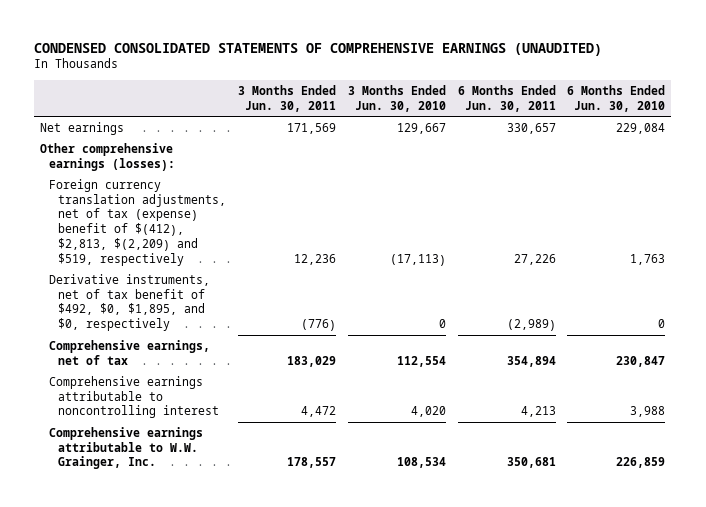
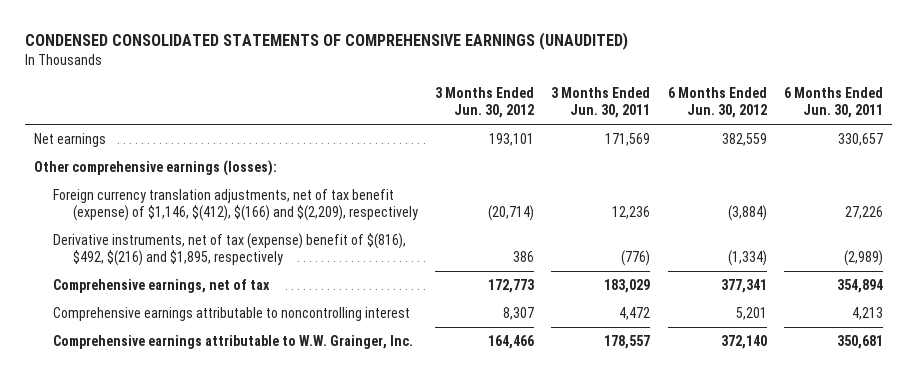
[347,84,446,112] 3 Months Ended Jun. 30, 2010 -> none
[567,84,666,112] 6 Months Ended Jun. 30, 2010 -> none
none -> [435,87,535,119] 3 Months Ended Jun. 30, 2012
none -> [667,87,767,119] 6 Months Ended Jun. 30, 2012
[48,178,226,267] Foreign currency translation adjustments, net of tax (expense) benefit of $(412), $2,813, $(2,209) and $519, respectively -> [53,189,418,222] Foreign currency translation adjustments, net of tax benefit (expense) of $1,146, $(412), $(166) and $(2,209), respectively
[48,273,210,332] Derivative instruments, net of tax benefit of $492, $0, $1,895, and $0, respectively -> [53,233,407,267] Derivative instruments, net of tax (expense) benefit of $(816), $492, $(216) and $1,895, respectively

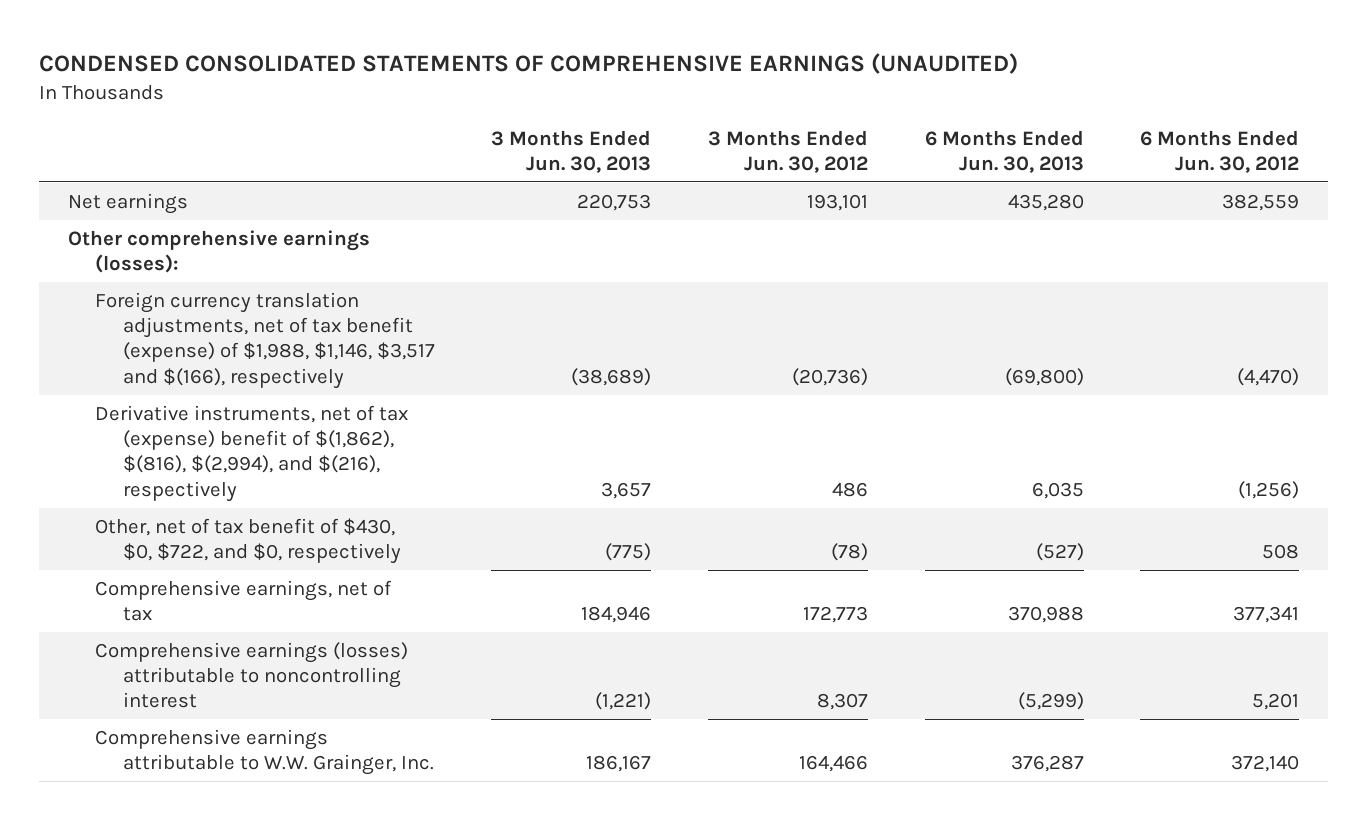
[551,87,651,119] 3 Months Ended Jun. 30, 2011 -> none
[784,87,884,119] 6 Months Ended Jun. 30, 2011 -> none
none -> [491,129,652,173] 3 Months Ended Jun. 30, 2013
none -> [924,129,1084,173] 6 Months Ended Jun. 30, 2013
[53,189,418,222] Foreign currency translation adjustments, net of tax benefit (expense) of $1,146, $(412), $(166) and $(2,209), respectively -> [95,291,435,389] Foreign currency translation adjustments, net of tax benefit (expense) of $1,988, $1,146, $3,517 and $(166), respectively
[488,205,535,222] (20,714) -> [792,367,869,386] (20,736)
[727,205,767,222] (3,884) -> [1237,367,1300,386] (4,470)
[53,233,407,267] Derivative instruments, net of tax (expense) benefit of $(816), $492, $(216) and $1,895, respectively -> [95,404,409,502] Derivative instruments, net of tax (expense) benefit of $(1,862), $(816), $(2,994), and $(216), respectively
[513,251,535,263] 386 -> [832,481,869,497] 486
[727,250,767,267] (1,334) -> [1238,480,1300,499] (1,256)
none -> [95,517,401,565] Other, net of tax benefit of $430, $0, $722, and $0, respectively
[53,307,411,322] Comprehensive earnings attributable to noncontrolling interest -> [95,641,409,709] Comprehensive earnings (losses) attributable to noncontrolling interest

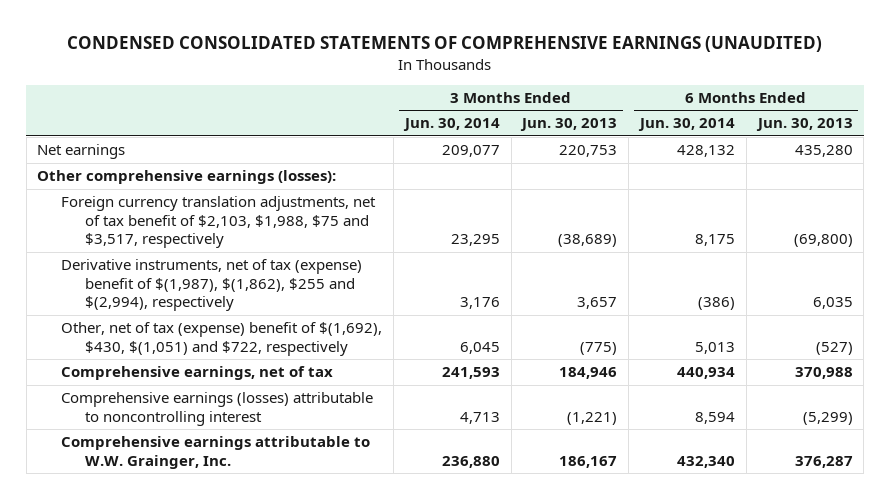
[708,129,869,173] 3 Months Ended Jun. 30, 2012 -> none
[1140,129,1300,173] 6 Months Ended Jun. 30, 2012 -> none
none -> [402,118,500,132] Jun. 30, 2014
none -> [637,118,735,132] Jun. 30, 2014
[95,291,435,389] Foreign currency translation adjustments, net of tax benefit (expense) of $1,988, $1,146, $3,517 and $(166), respectively -> [61,196,377,249] Foreign currency translation adjustments, net of tax benefit of $2,103, $1,988, $75 and $3,517, respectively
[95,404,409,502] Derivative instruments, net of tax (expense) benefit of $(1,862), $(816), $(2,994), and $(216), respectively -> [61,259,363,312] Derivative instruments, net of tax (expense) benefit of $(1,987), $(1,862), $255 and $(2,994), respectively
[95,517,401,565] Other, net of tax benefit of $430, $0, $722, and $0, respectively -> [61,322,383,356] Other, net of tax (expense) benefit of $(1,692), $430, $(1,051) and $722, respectively

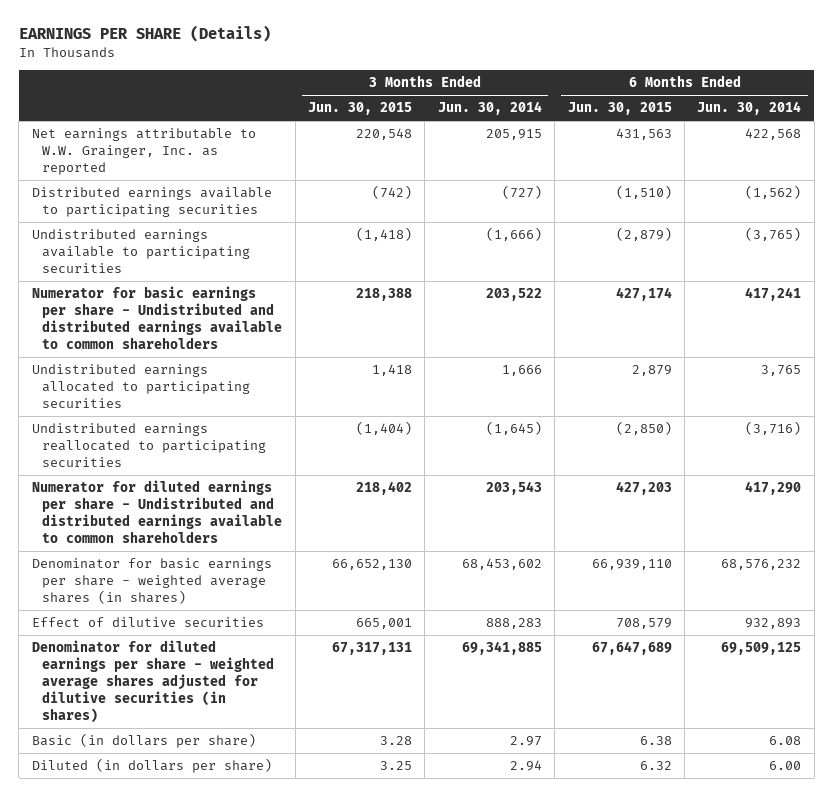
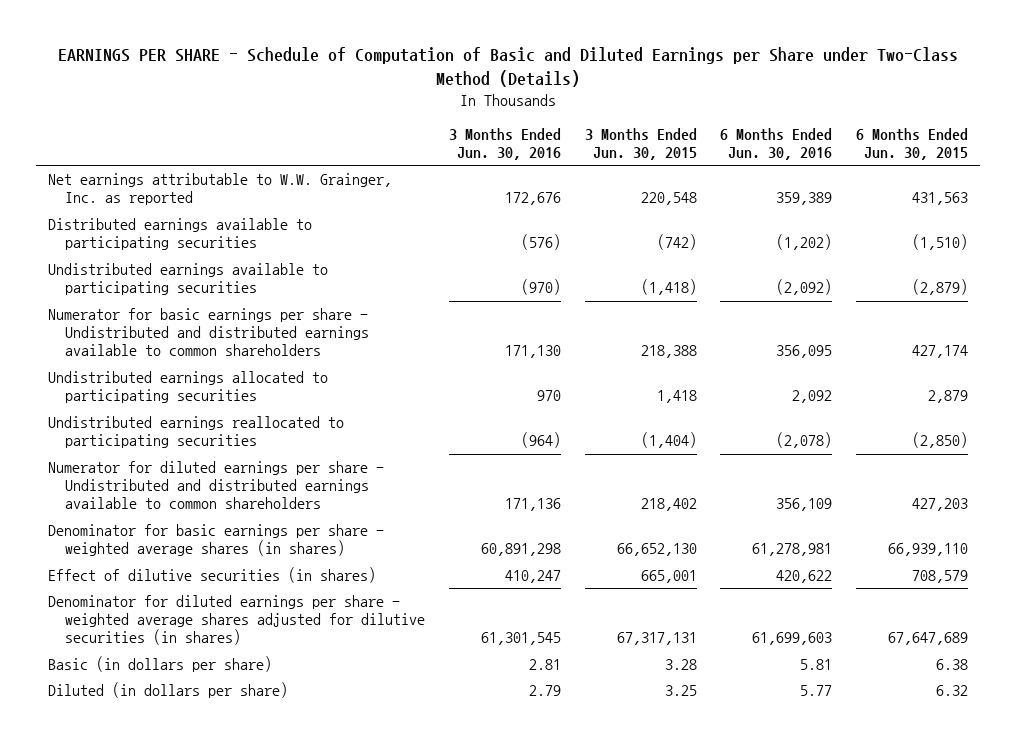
[18,25,271,43] EARNINGS PER SHARE (Details) -> [57,46,958,88] EARNINGS PER SHARE - Schedule of Computation of Basic and Diluted Earnings per Share under Two-Class Method (Details)
[437,101,542,116] Jun. 30, 2014 -> none
[697,101,802,116] Jun. 30, 2014 -> none
none -> [448,127,561,161] 3 Months Ended Jun. 30, 2016
none -> [720,127,833,161] 6 Months Ended Jun. 30, 2016
[31,617,264,628] Effect of dilutive securities -> [47,567,376,584] Effect of dilutive securities (in shares)

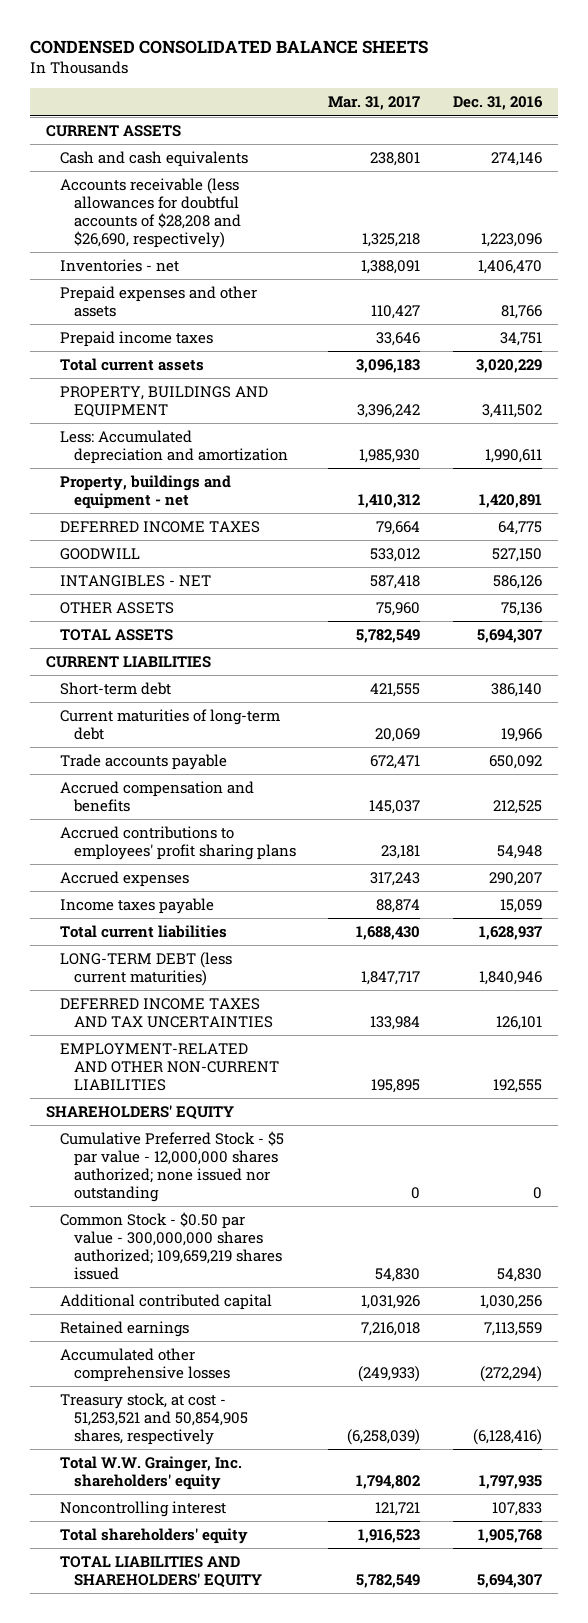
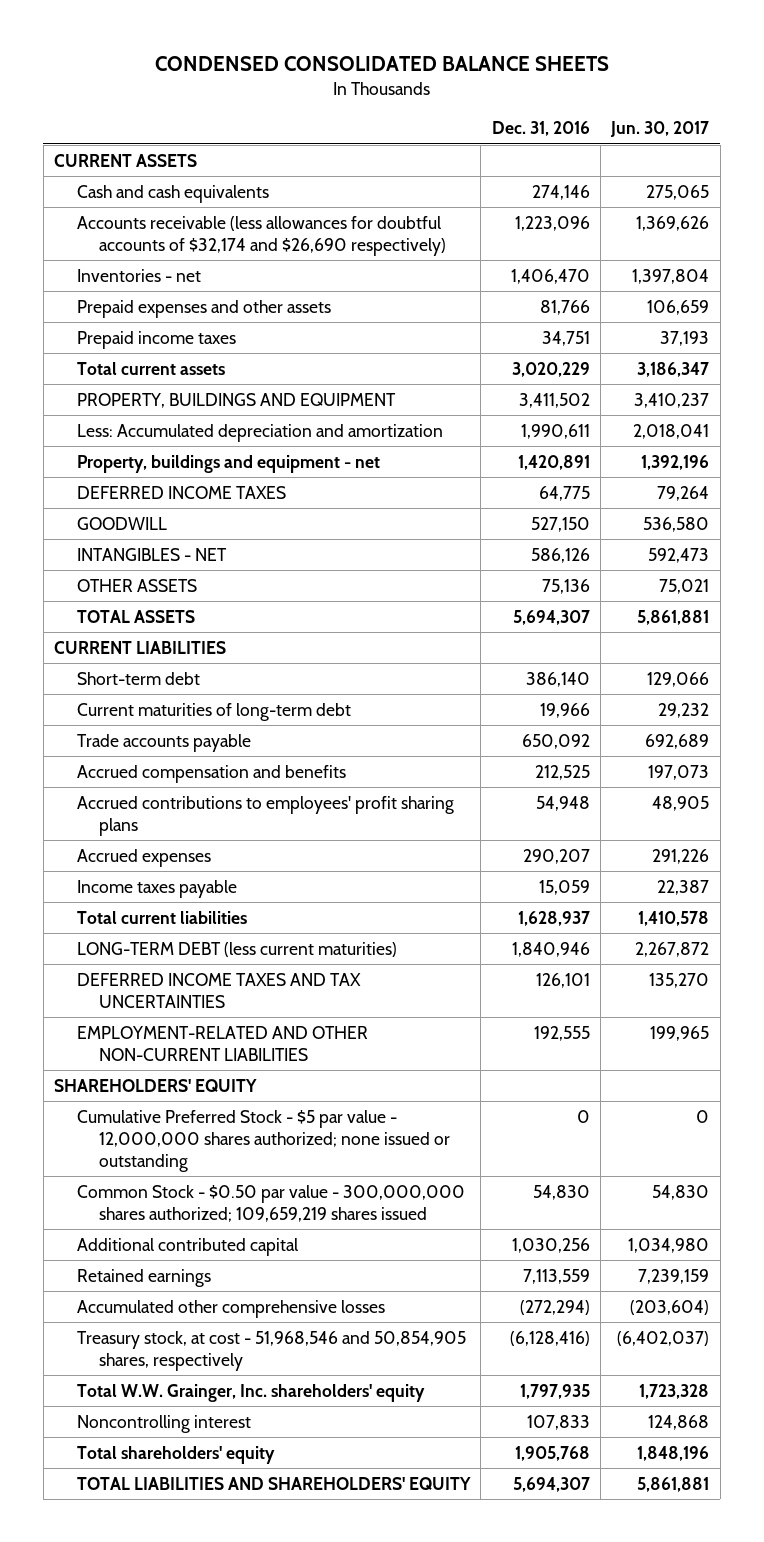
[328,96,421,111] Mar. 31, 2017 -> none
none -> [610,121,710,138] Jun. 30, 2017
[60,178,241,248] Accounts receivable (less allowances for doubtful accounts of $28,208 and $26,690, respectively) -> [76,215,447,256] Accounts receivable (less allowances for doubtful accounts of $32,174 and $26,690 respectively)
[60,1131,285,1202] Cumulative Preferred Stock - $5 par value - 12,000,000 shares authorized; none issued nor outstanding -> [76,1109,451,1172] Cumulative Preferred Stock - $5 par value - 12,000,000 shares authorized; none issued or outstanding
[60,1393,248,1446] Treasury stock, at cost - 51,253,521 and 50,854,905 shares, respectively -> [76,1330,466,1371] Treasury stock, at cost - 51,968,546 and 50,854,905 shares, respectively

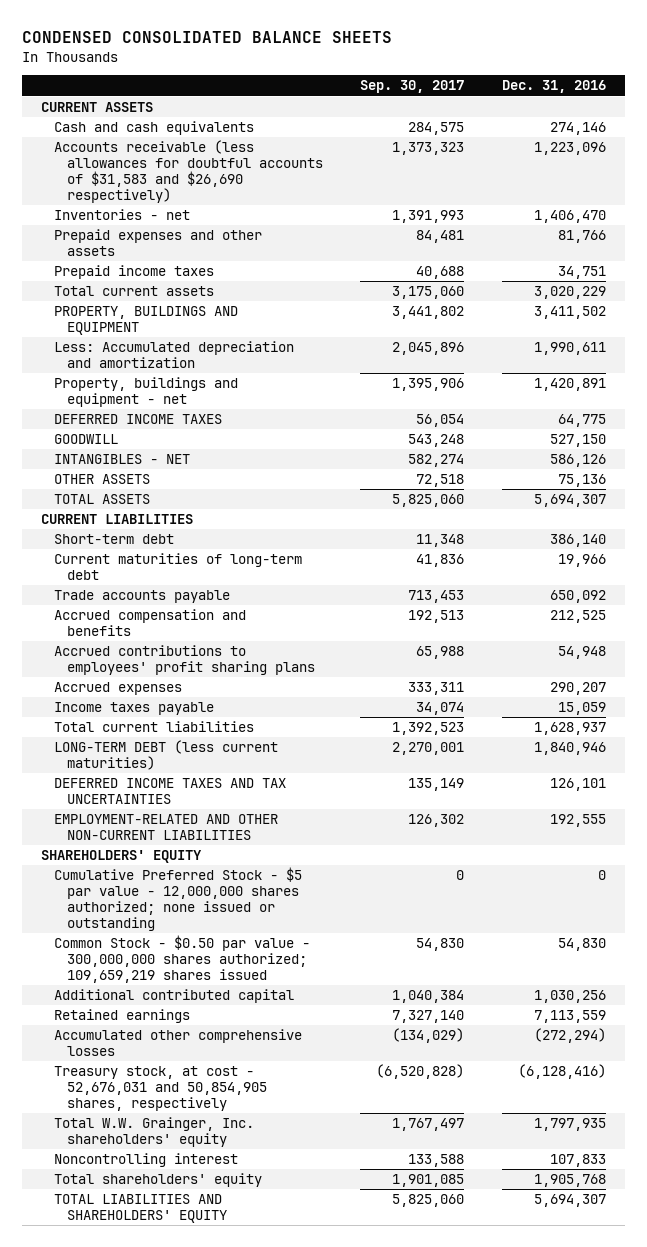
[610,121,710,138] Jun. 30, 2017 -> none
none -> [360,80,465,94] Sep. 30, 2017
[76,215,447,256] Accounts receivable (less allowances for doubtful accounts of $32,174 and $26,690 respectively) -> [53,140,323,203] Accounts receivable (less allowances for doubtful accounts of $31,583 and $26,690 respectively)
[76,1330,466,1371] Treasury stock, at cost - 51,968,546 and 50,854,905 shares, respectively -> [53,1066,267,1111] Treasury stock, at cost - 52,676,031 and 50,854,905 shares, respectively

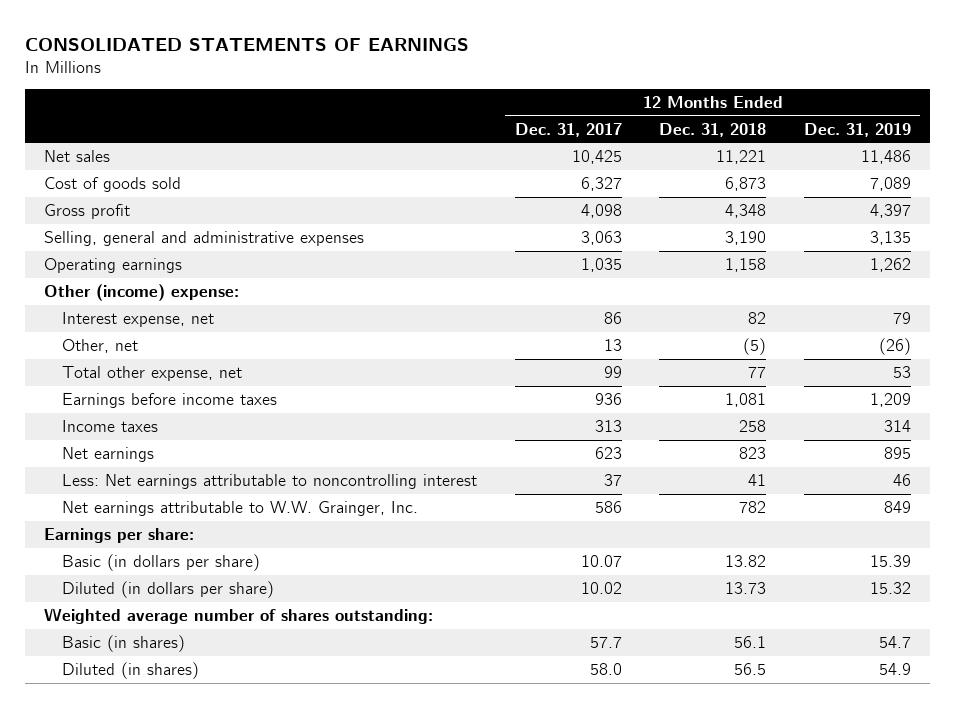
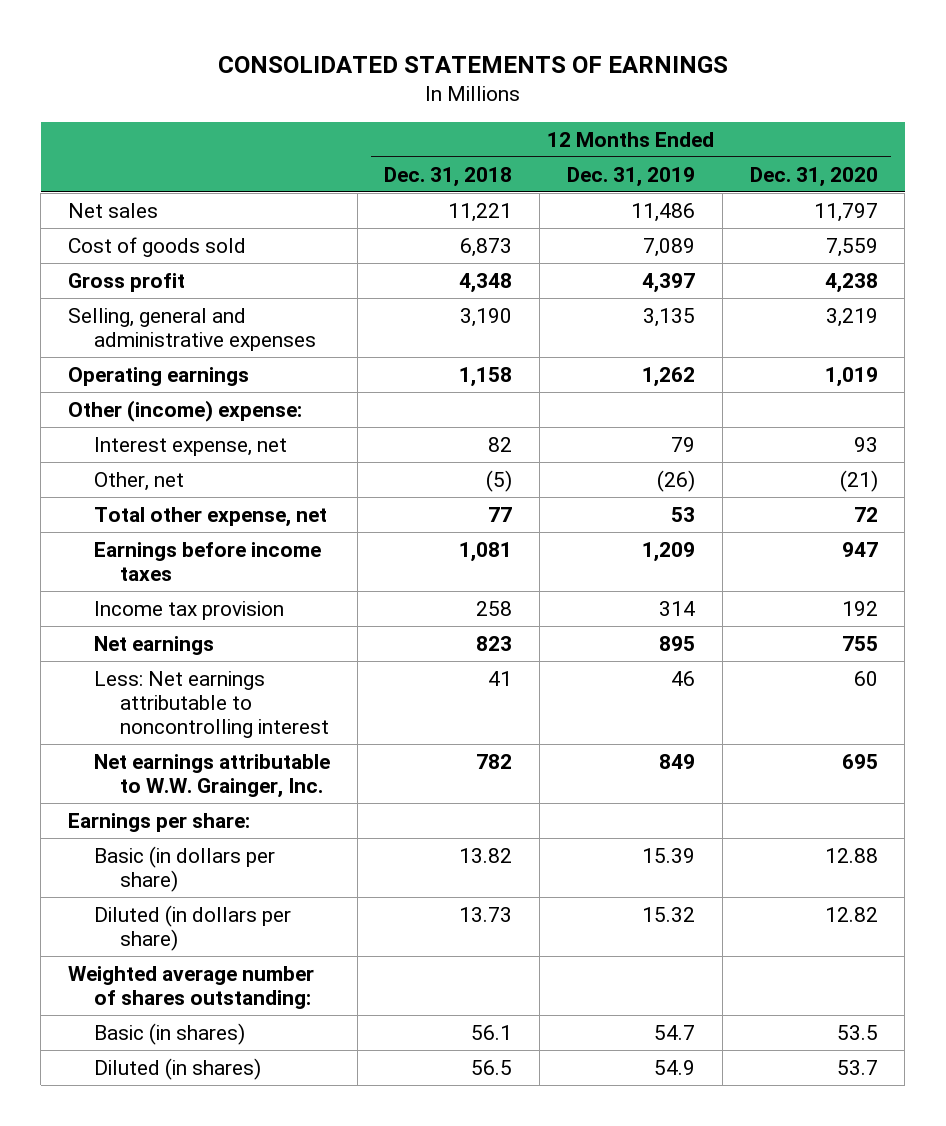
[514,122,622,137] Dec. 31, 2017 -> none
none -> [749,166,878,187] Dec. 31, 2020
[61,419,158,432] Income taxes -> [93,600,284,620] Income tax provision

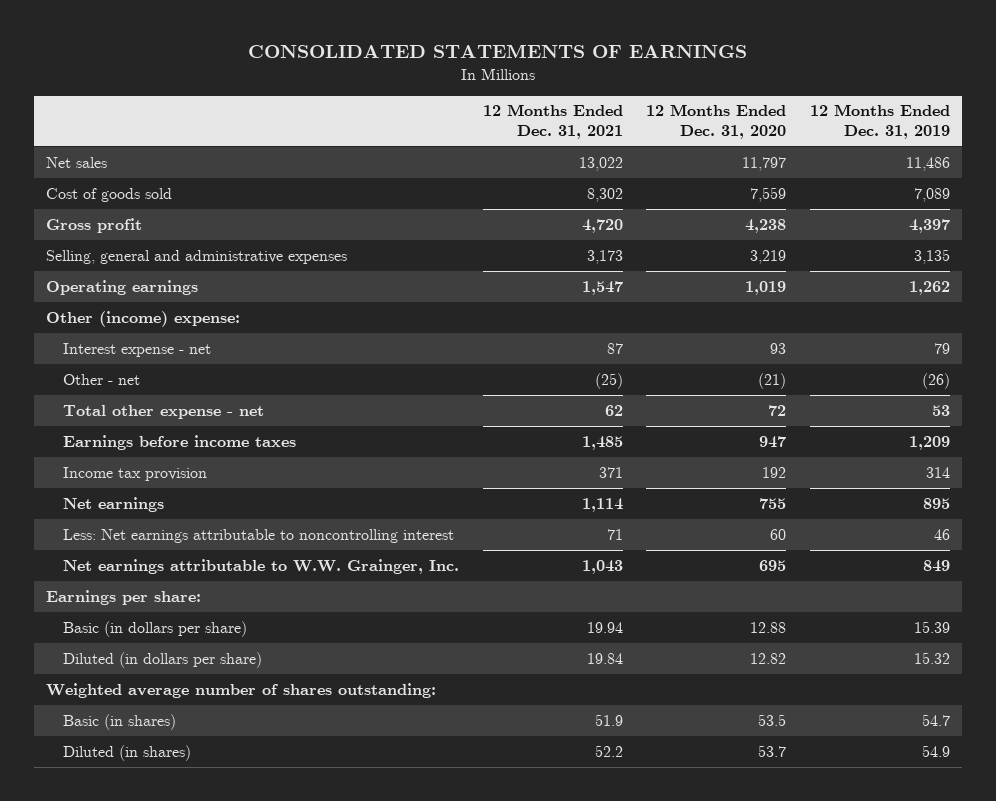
[384,166,513,187] Dec. 31, 2018 -> none
none -> [482,104,623,139] 12 Months Ended Dec. 31, 2021
[93,436,287,456] Interest expense, net -> [62,342,211,357] Interest expense - net
[93,471,184,491] Other, net -> [62,373,140,385] Other - net
[93,506,327,527] Total other expense, net -> [62,404,264,419] Total other expense - net

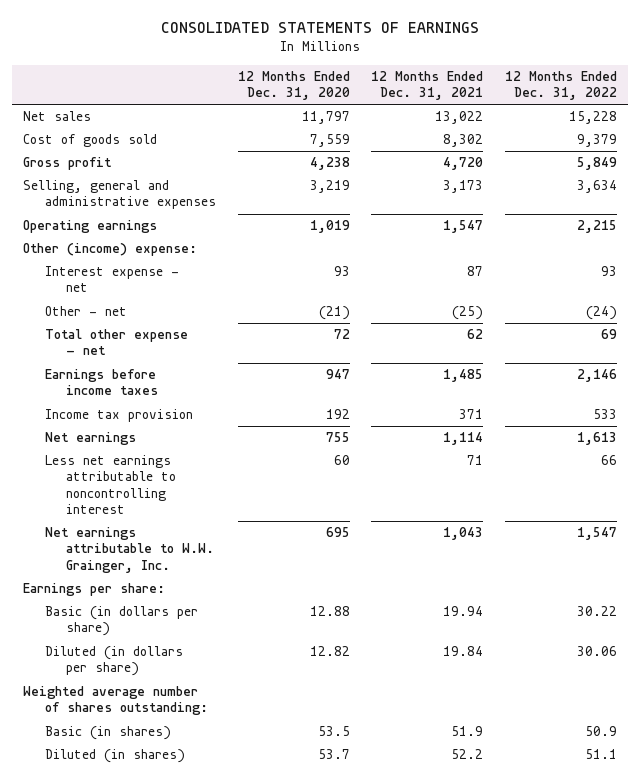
[810,104,951,139] 12 Months Ended Dec. 31, 2019 -> none
none -> [505,71,618,101] 12 Months Ended Dec. 31, 2022
[62,528,454,543] Less: Net earnings attributable to noncontrolling interest -> [44,455,177,514] Less net earnings attributable to noncontrolling interest

